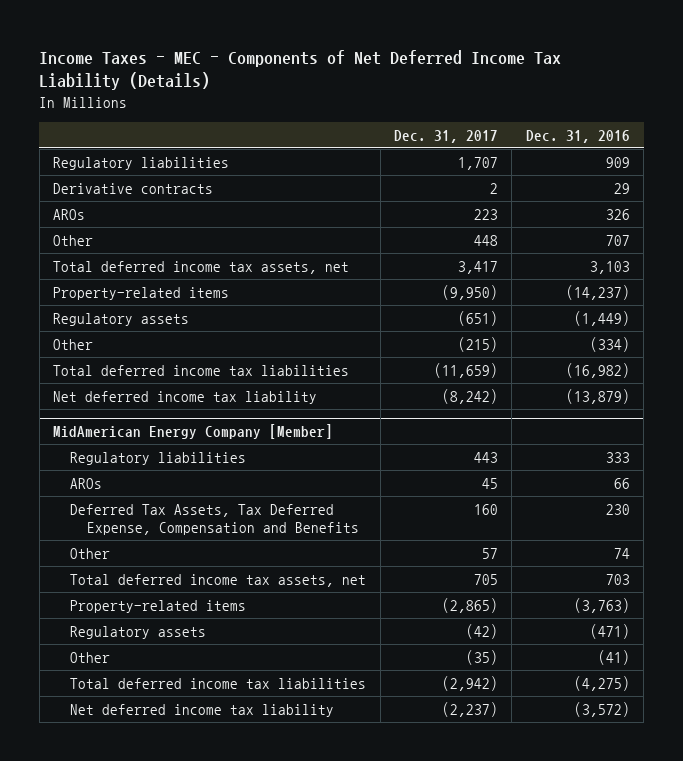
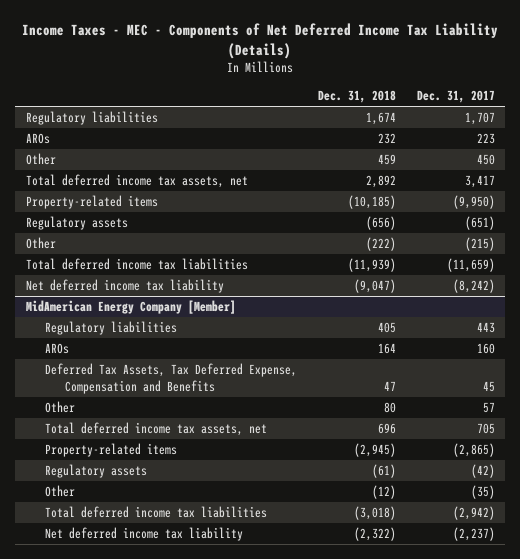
[525,129,630,143] Dec. 31, 2016 -> none
none -> [318,90,397,104] Dec. 31, 2018
[53,182,214,194] Derivative contracts -> none
[473,234,498,246] 448 -> [476,154,495,166] 450
[481,477,498,489] 45 -> [476,343,495,355] 160
[473,503,498,515] 160 -> [482,380,495,392] 45

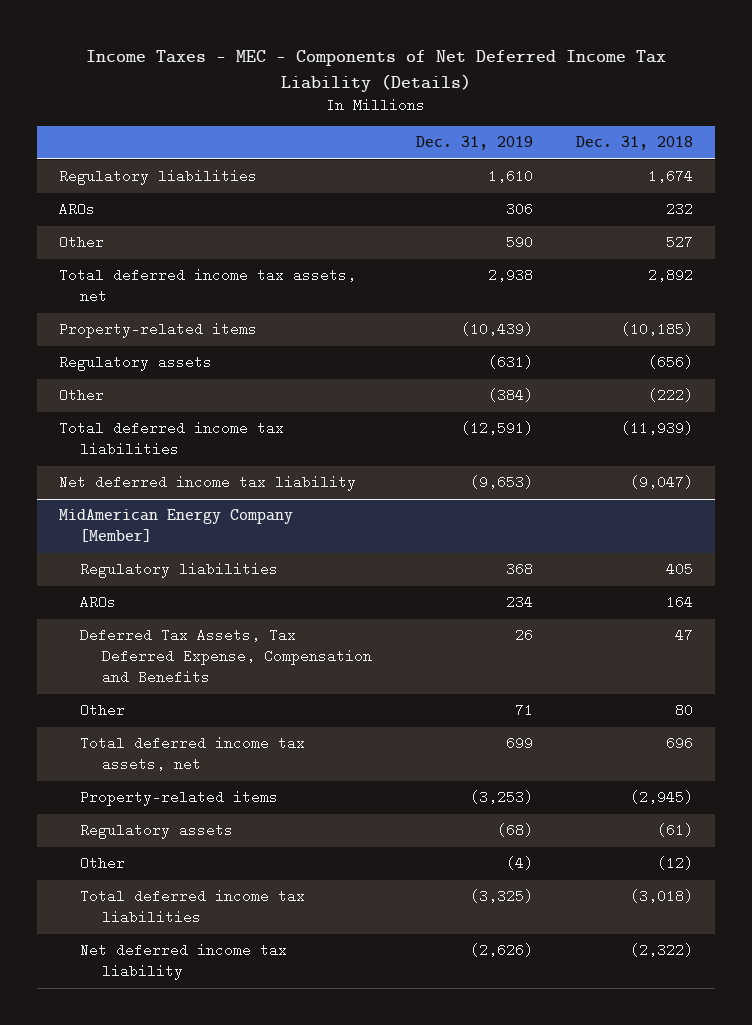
[416,90,495,104] Dec. 31, 2017 -> none
none -> [415,136,533,151] Dec. 31, 2019
[378,154,397,166] 459 -> [666,235,694,250] 527

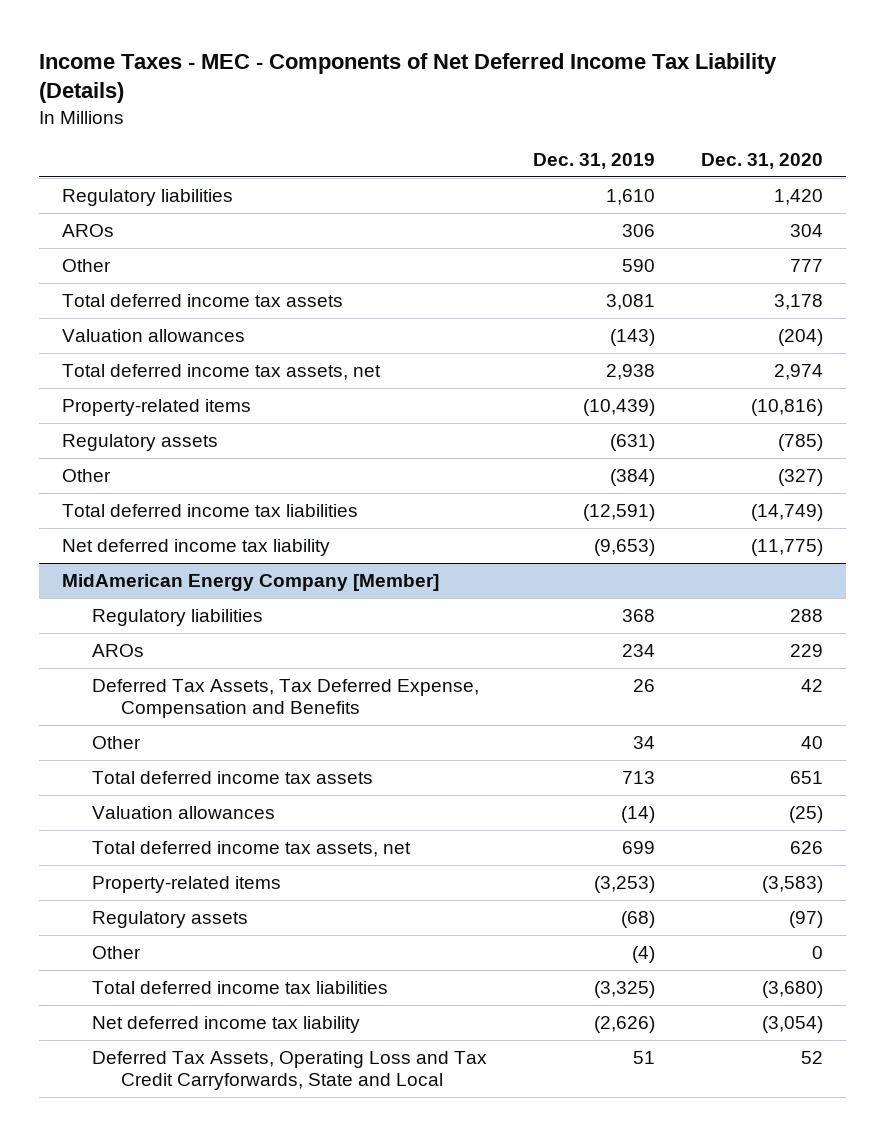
[576,136,694,151] Dec. 31, 2018 -> none
none -> [700,153,823,170] Dec. 31, 2020
none -> [62,293,344,307] Total deferred income tax assets
none -> [62,328,246,342] Valuation allowances
[514,703,533,718] 71 -> [632,735,655,749] 34
none -> [91,770,373,784] Total deferred income tax assets
none -> [91,805,275,819] Valuation allowances
none -> [91,1050,487,1090] Deferred Tax Assets, Operating Loss and Tax Credit Carryforwards, State and Local

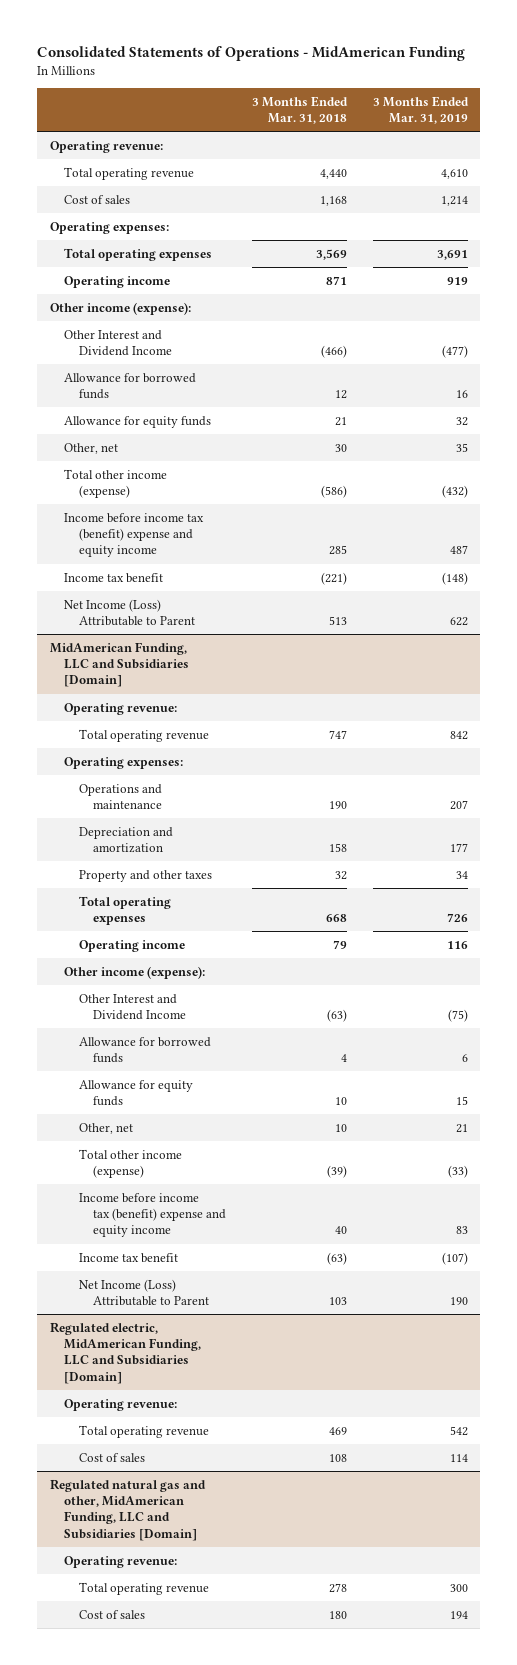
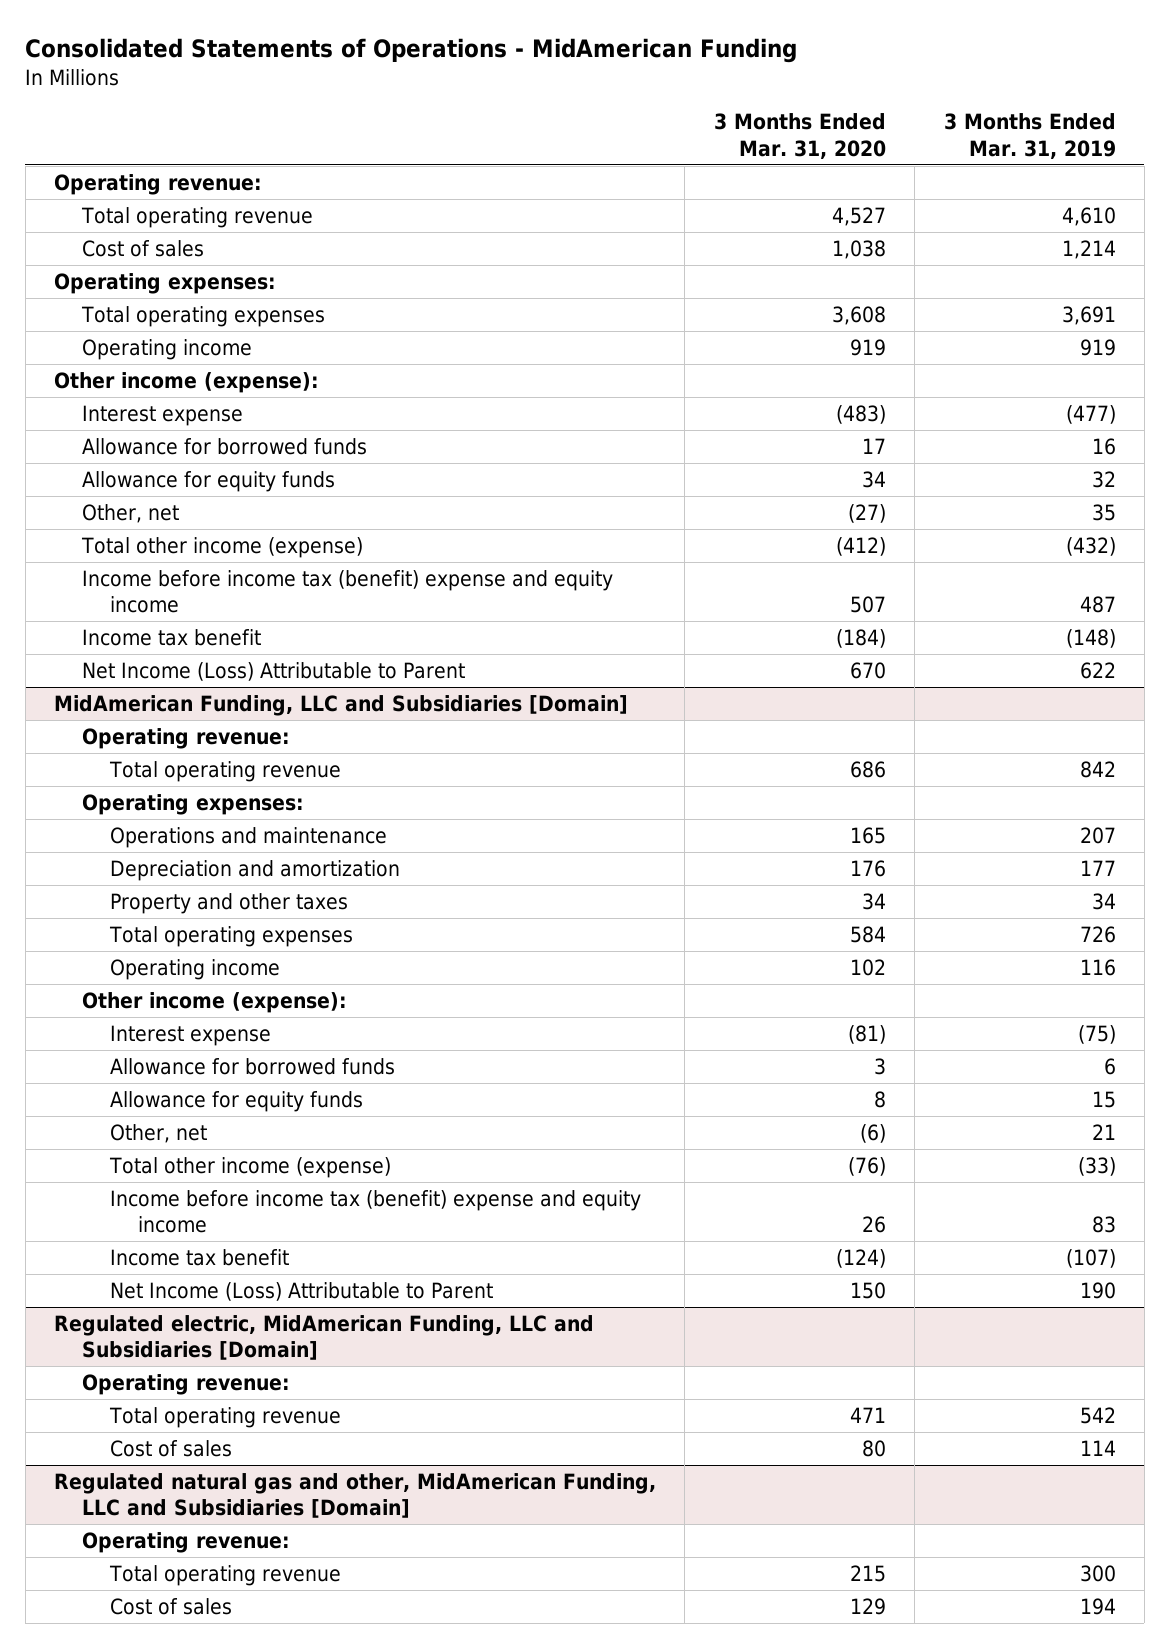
[251,95,348,125] 3 Months Ended Mar. 31, 2018 -> none
none -> [713,113,886,159] 3 Months Ended Mar. 31, 2020
[64,329,172,357] Other Interest and Dividend Income -> [82,404,244,426] Interest expense
[78,993,187,1021] Other Interest and Dividend Income -> [110,1024,272,1046] Interest expense

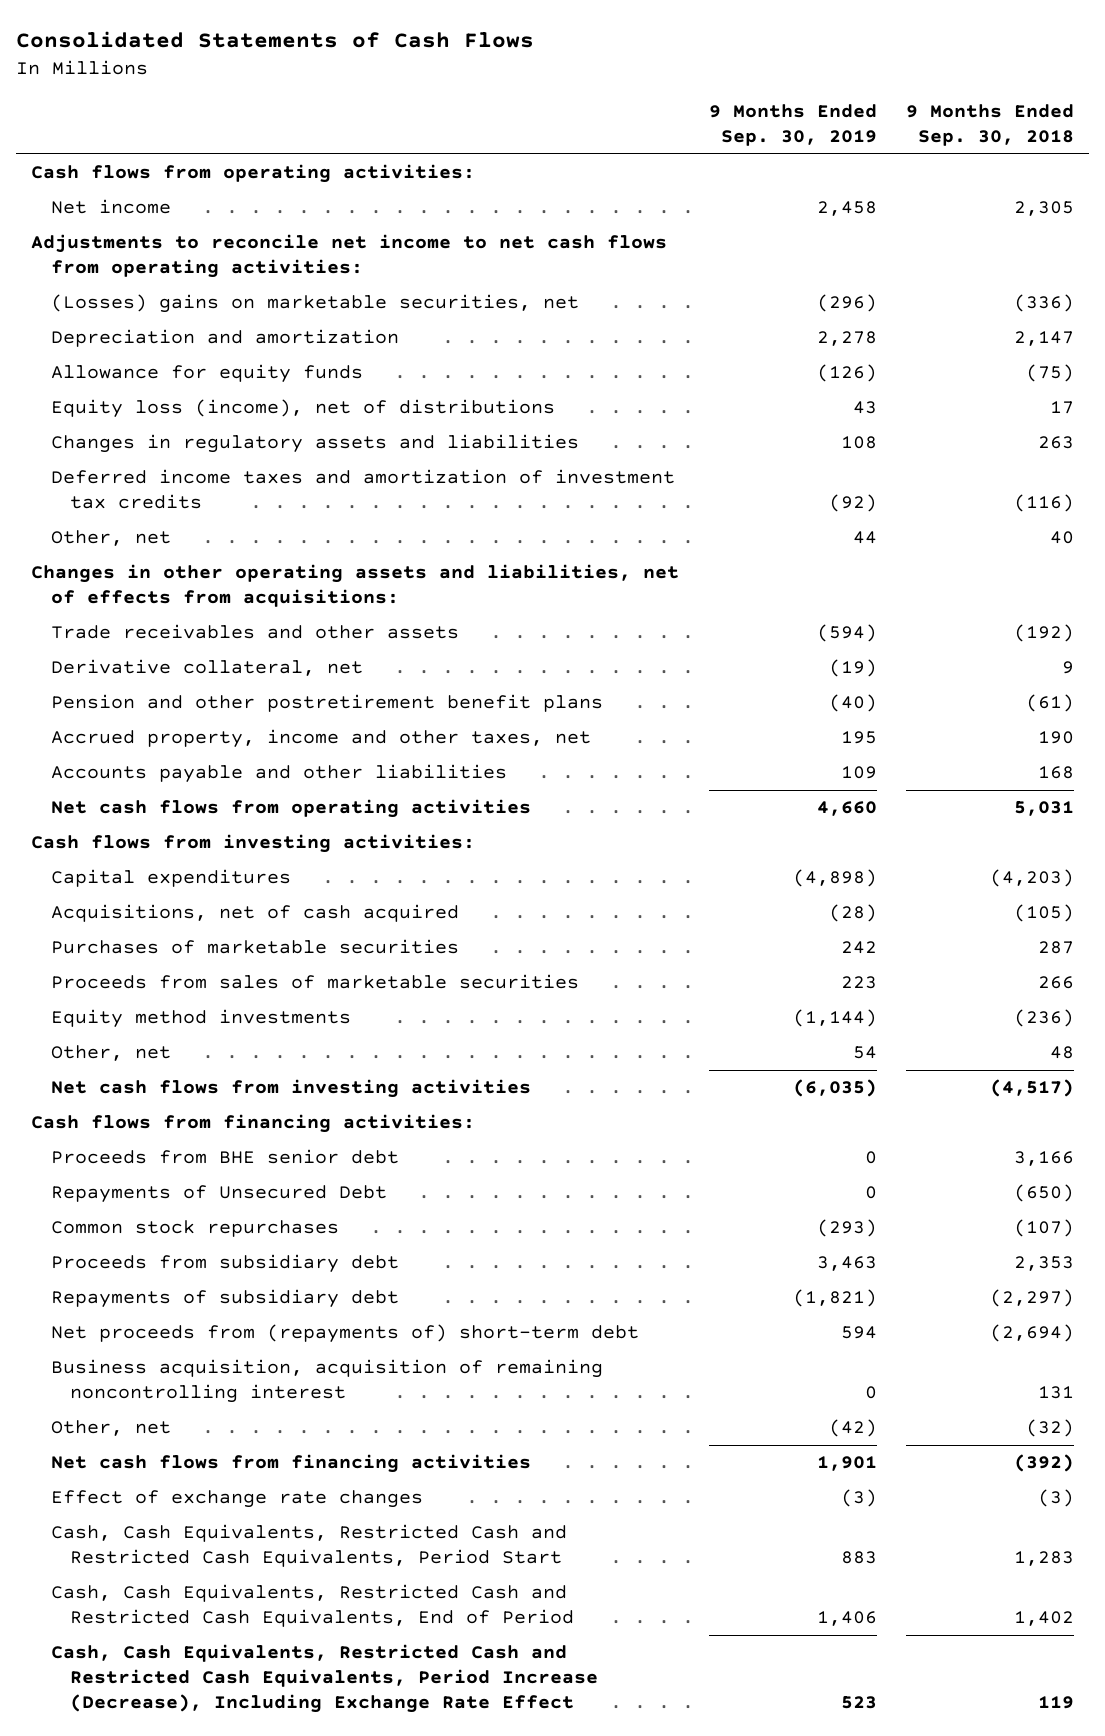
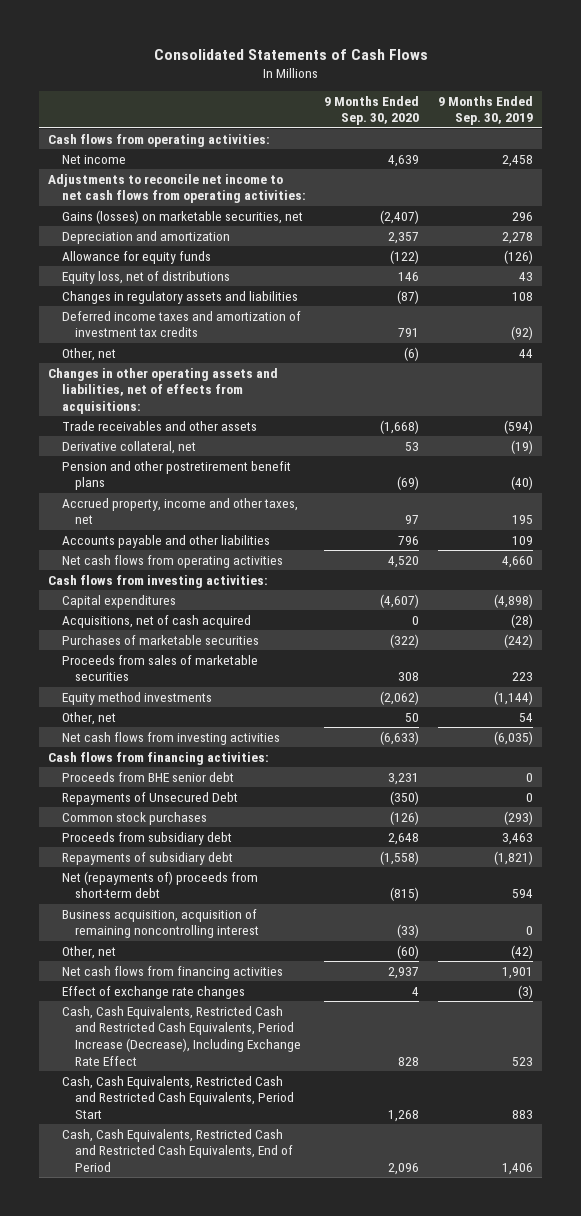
[906,104,1075,146] 9 Months Ended Sep. 30, 2018 -> none
none -> [324,95,420,126] 9 Months Ended Sep. 30, 2020
[50,294,579,314] (Losses) gains on marketable securities, net -> [61,209,303,224] Gains (losses) on marketable securities, net
[816,294,877,313] (296) -> [511,211,533,221] 296
[50,399,555,419] Equity loss (income), net of distributions -> [61,270,230,284] Equity loss, net of distributions
[840,941,877,955] 242 -> [503,633,533,648] (242)
[50,1220,339,1238] Common stock repurchases -> [61,811,207,825] Common stock purchases
[50,1324,639,1344] Net proceeds from (repayments of) short-term debt -> [61,870,258,899] Net (repayments of) proceeds from short-term debt
[50,1644,599,1713] Cash, Cash Equivalents, Restricted Cash and Restricted Cash Equivalents, Period Increase (Decrease), Including Exchange Rate Effect -> [61,1005,301,1066] Cash, Cash Equivalents, Restricted Cash and Restricted Cash Equivalents, Period Increase (Decrease), Including Exchange Rate Effect

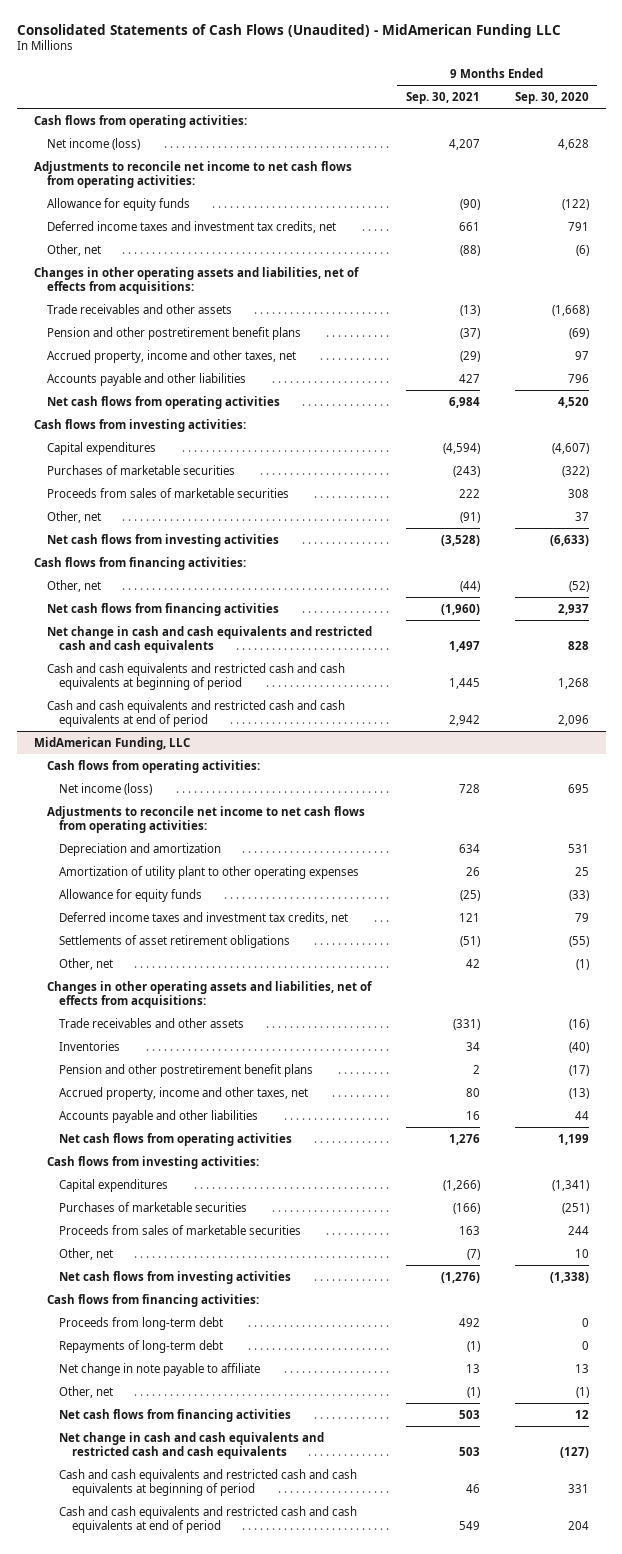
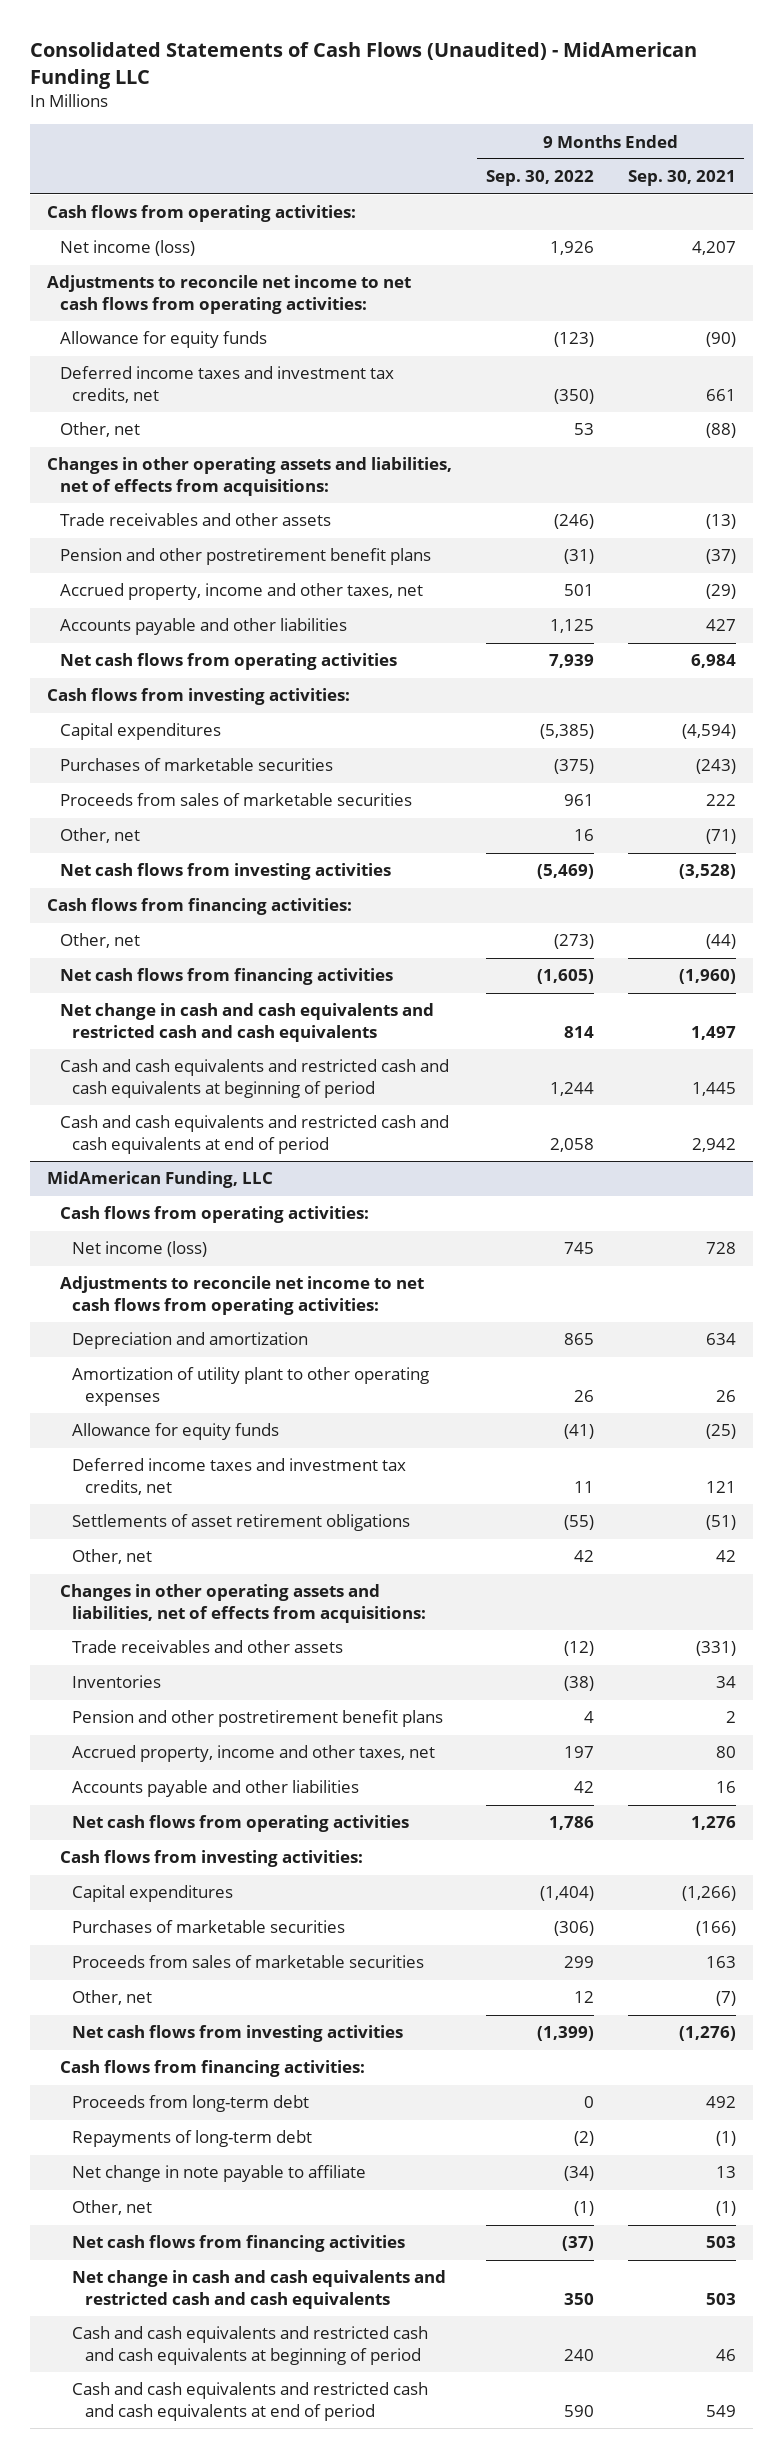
[514,91,589,104] Sep. 30, 2020 -> none
none -> [485,170,594,187] Sep. 30, 2022
[460,511,481,523] (91) -> [705,829,736,845] (71)

